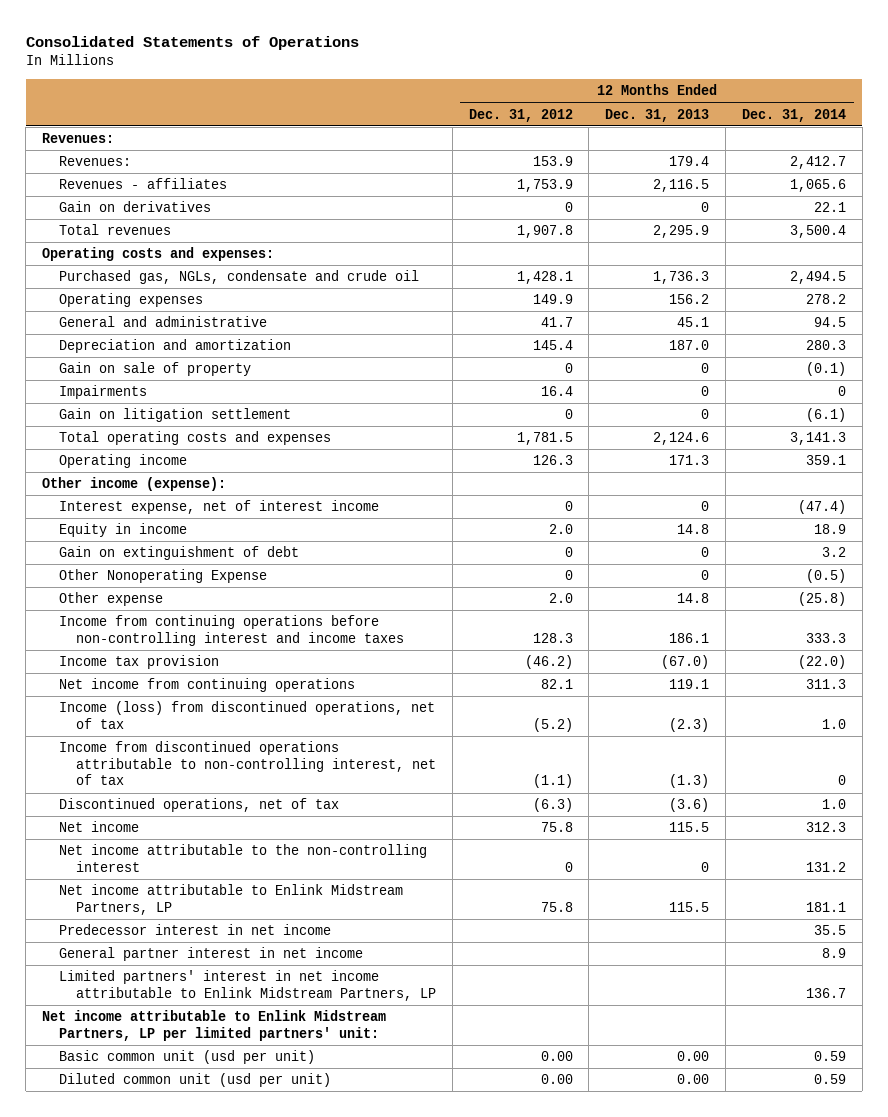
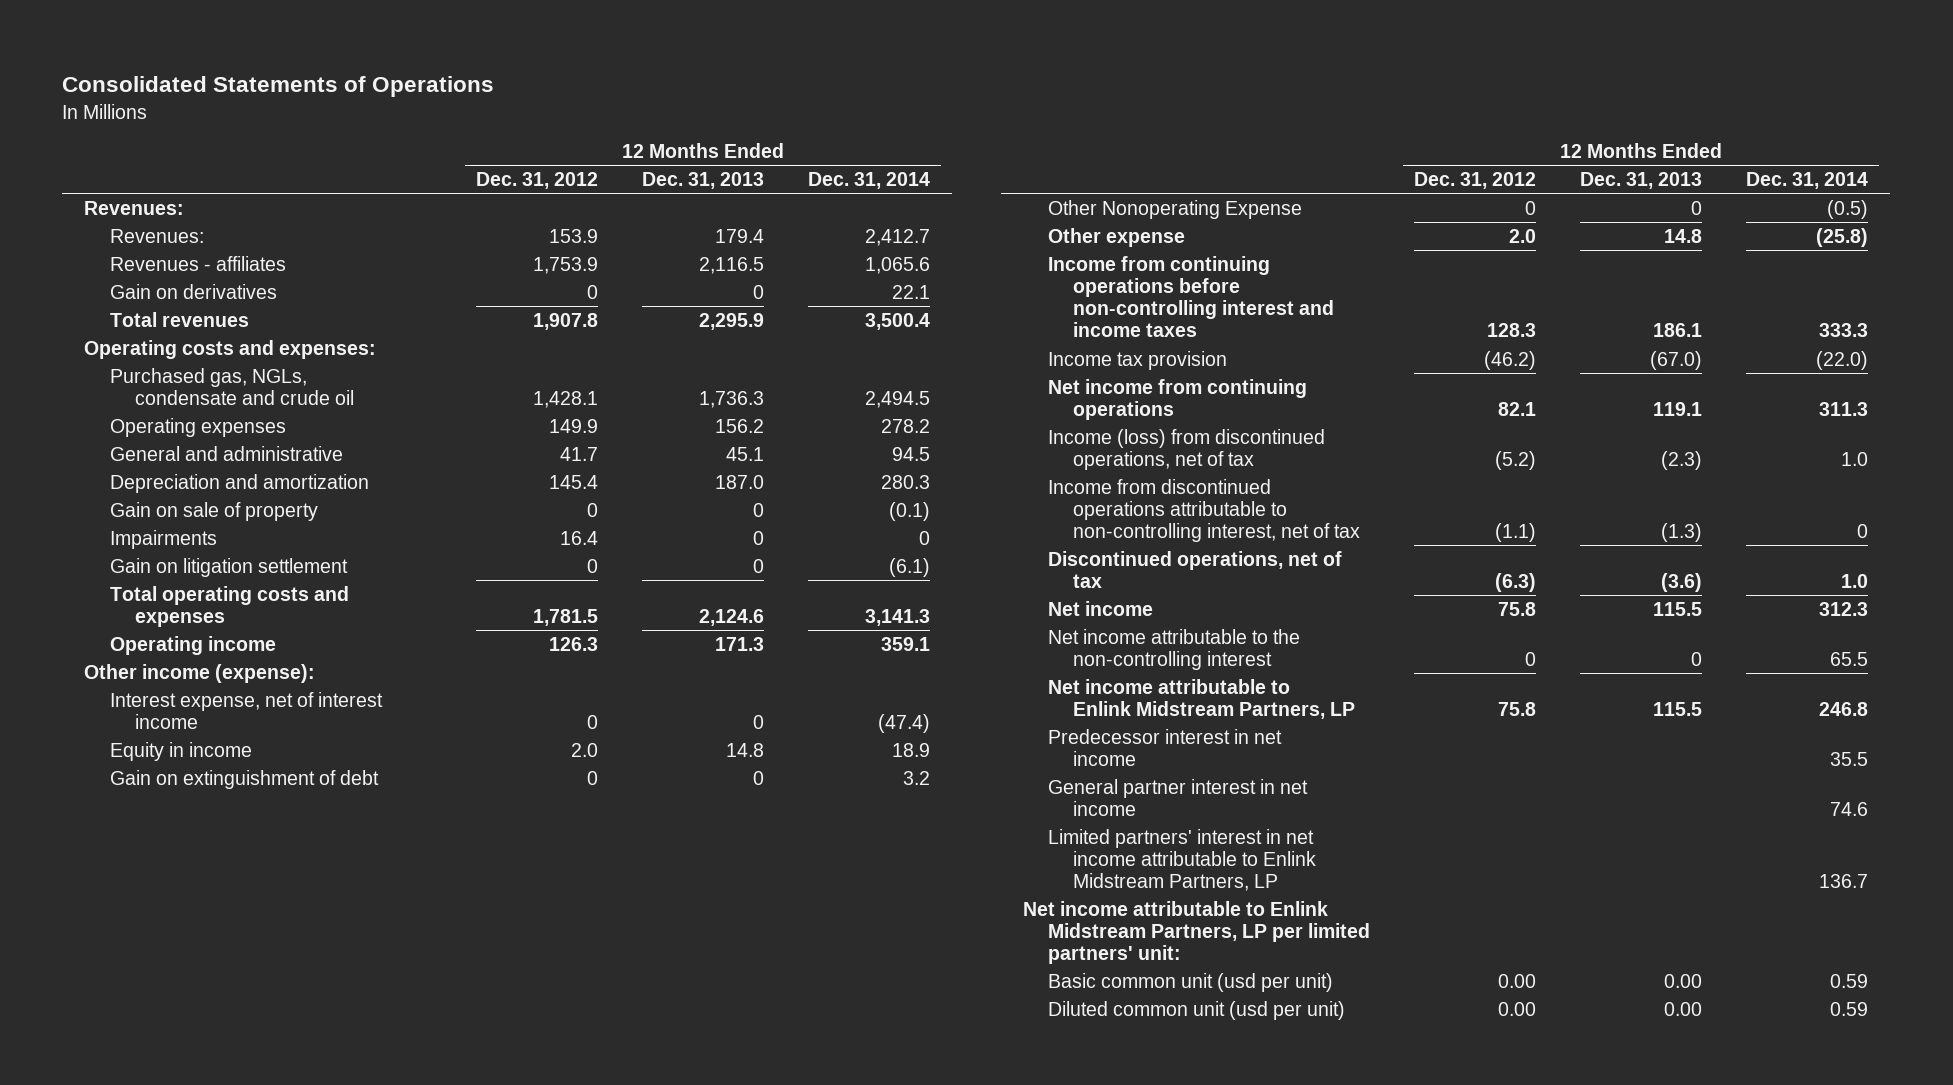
[805,861,846,872] 131.2 -> [1830,651,1869,666] 65.5
[805,901,846,912] 181.1 -> [1819,701,1869,716] 246.8
[821,948,846,959] 8.9 -> [1830,801,1869,816] 74.6

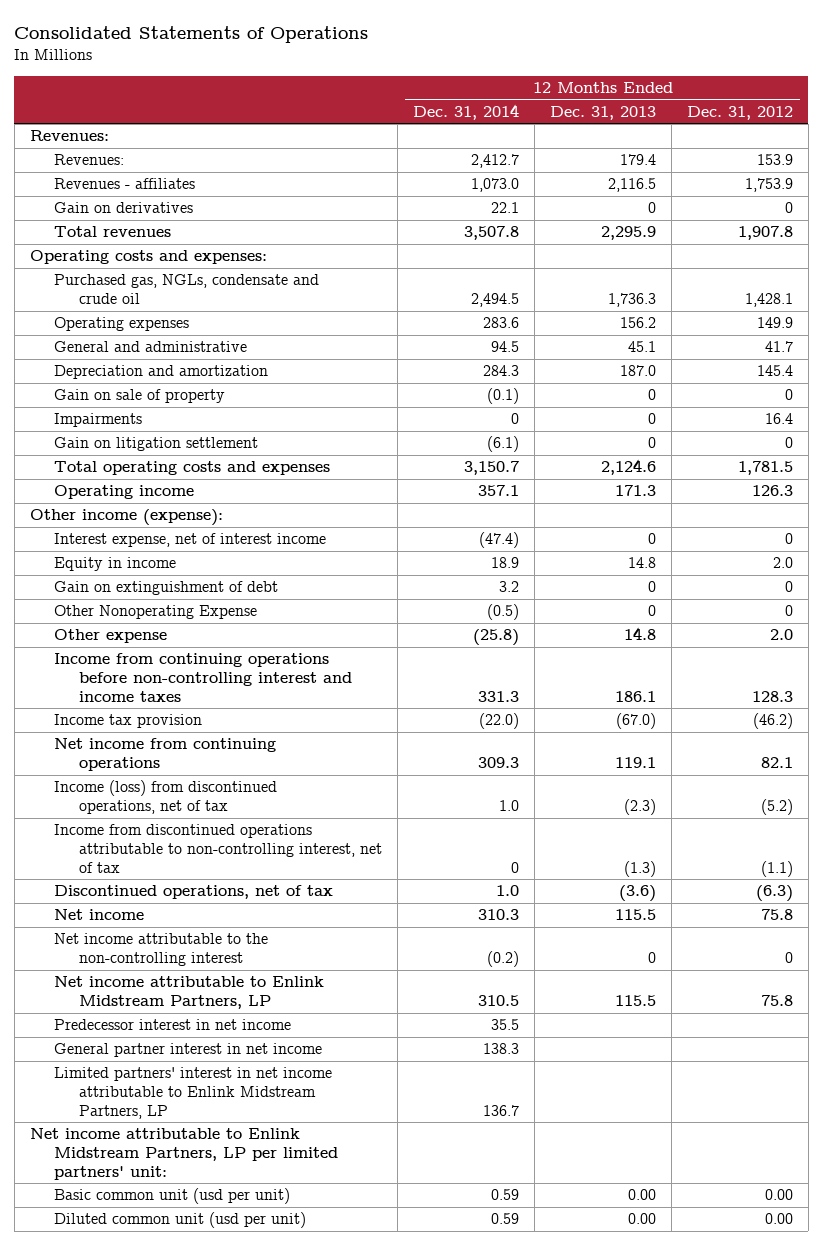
[865,256,931,274] 1,065.6 -> [470,178,519,193] 1,073.0
[865,312,931,330] 3,500.4 -> [463,226,519,241] 3,507.8
[881,418,931,433] 278.2 -> [482,317,519,329] 283.6
[881,474,931,489] 280.3 -> [482,365,519,377] 284.3
[865,608,931,626] 3,141.3 -> [463,461,519,476] 3,150.7
[881,636,931,651] 359.1 -> [477,485,519,497] 357.1
[1819,323,1869,338] 333.3 -> [477,690,519,702] 331.3
[1819,401,1869,416] 311.3 -> [477,757,519,769] 309.3
[1819,601,1869,616] 312.3 -> [477,909,519,921] 310.3
[1830,651,1869,666] 65.5 -> [486,951,519,968] (0.2)
[1819,701,1869,716] 246.8 -> [477,995,519,1007] 310.5
[1830,801,1869,816] 74.6 -> [482,1043,519,1055] 138.3

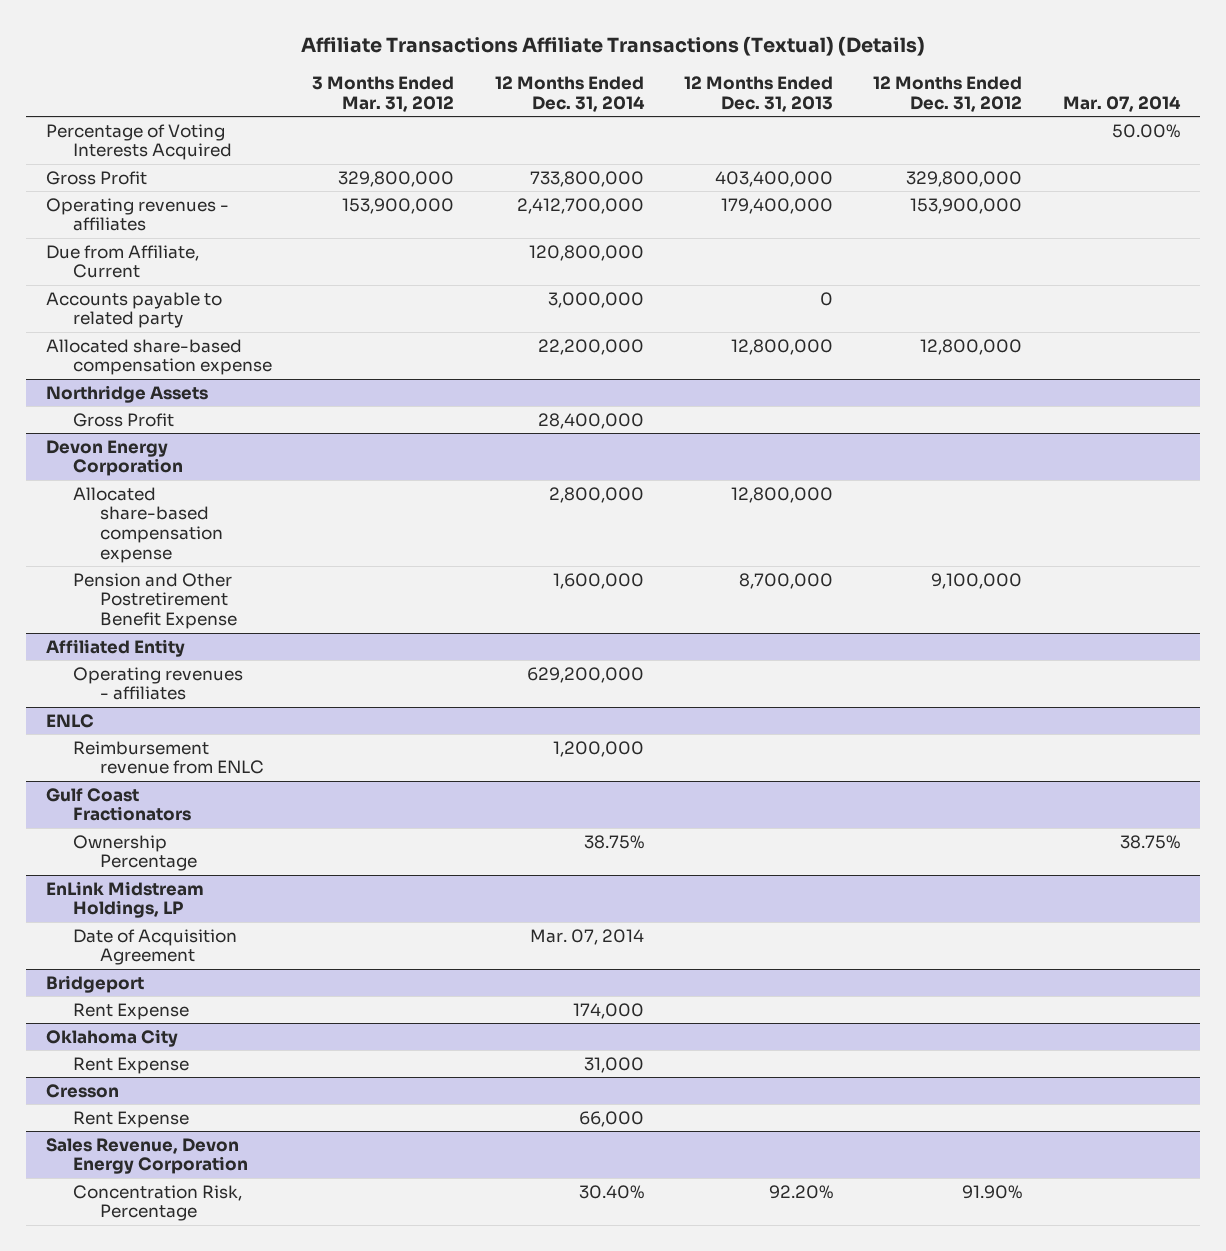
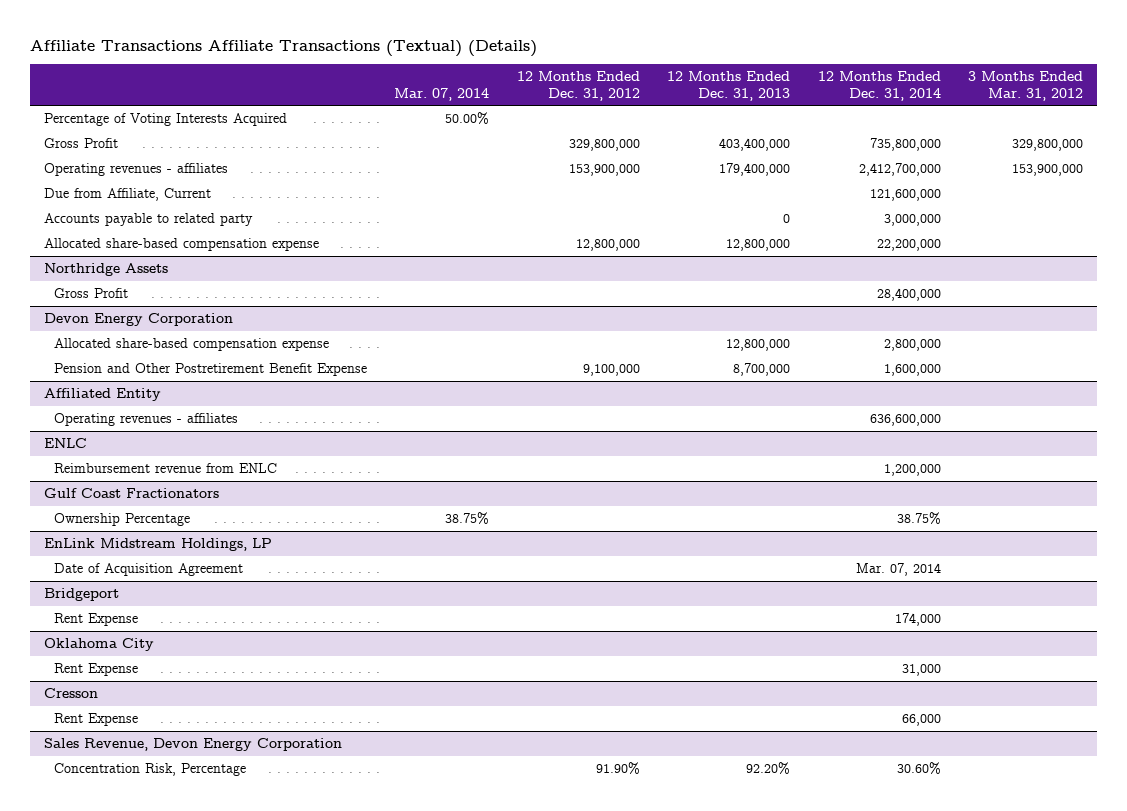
[529,170,644,187] 733,800,000 -> [869,138,941,152] 735,800,000
[528,244,644,261] 120,800,000 -> [869,189,941,202] 121,600,000
[526,666,644,683] 629,200,000 -> [869,414,941,427] 636,600,000
[578,1184,644,1199] 30.40% -> [896,762,941,776] 30.60%

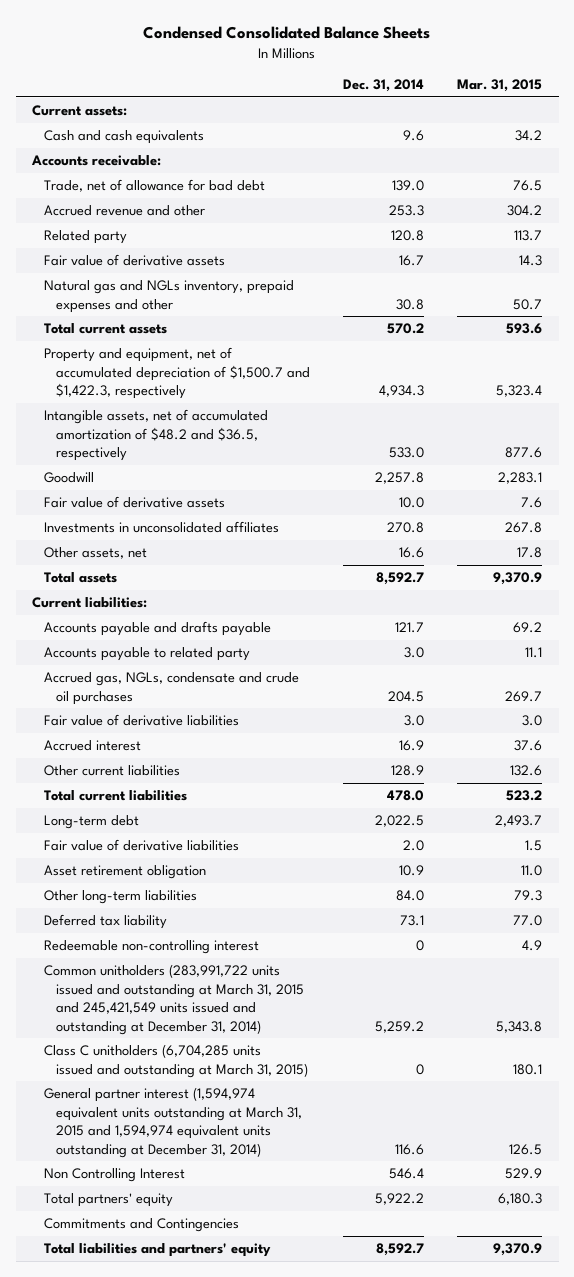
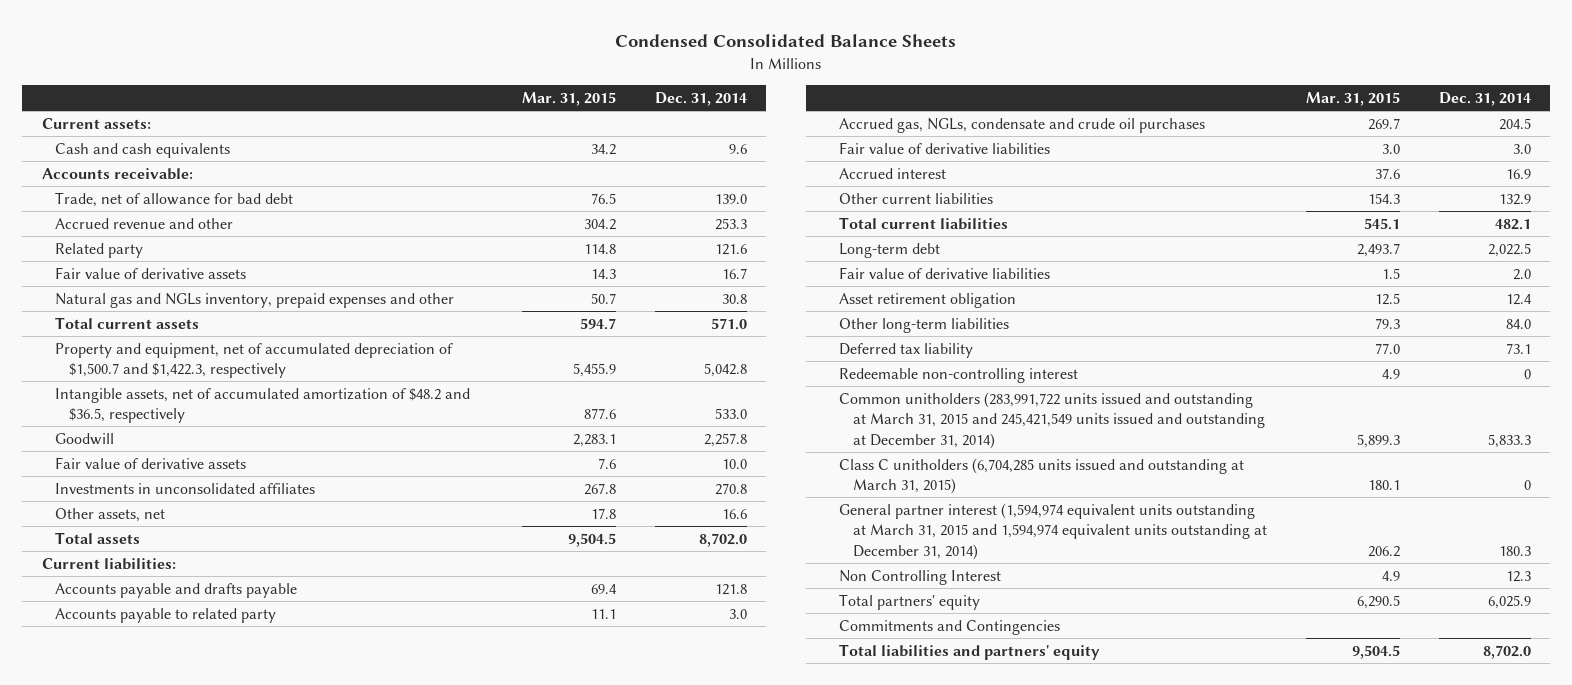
[390,230,424,242] 120.8 -> [714,243,747,255] 121.6
[514,230,543,242] 113.7 -> [583,243,616,254] 114.8
[386,323,424,335] 570.2 -> [710,317,747,330] 571.0
[506,323,543,335] 593.6 -> [579,317,616,330] 594.7
[378,385,424,398] 4,934.3 -> [703,363,747,378] 5,042.8
[496,385,543,398] 5,323.4 -> [572,363,616,378] 5,455.9
[375,572,424,586] 8,592.7 -> [698,532,747,547] 8,702.0
[493,572,543,586] 9,370.9 -> [567,532,616,547] 9,504.5
[394,622,424,634] 121.7 -> [714,583,747,595] 121.8
[513,622,543,634] 69.2 -> [590,583,617,594] 69.4
[390,765,424,777] 128.9 -> [1498,193,1531,205] 132.9
[510,765,543,777] 132.6 -> [1367,192,1400,204] 154.3
[386,790,424,802] 478.0 -> [1494,218,1531,230] 482.1
[506,790,543,802] 523.2 -> [1363,217,1400,230] 545.1
[398,865,424,877] 10.9 -> [1505,293,1532,305] 12.4
[521,865,543,877] 11.0 -> [1374,292,1400,305] 12.5
[374,1020,424,1033] 5,259.2 -> [1487,433,1531,448] 5,833.3
[496,1020,543,1033] 5,343.8 -> [1356,433,1400,448] 5,899.3
[394,1143,424,1155] 116.6 -> [1498,545,1531,556] 180.3
[509,1143,543,1155] 126.5 -> [1367,545,1400,557] 206.2
[388,1168,424,1180] 546.4 -> [1505,570,1531,582] 12.3
[505,1168,543,1180] 529.9 -> [1381,570,1400,581] 4.9
[374,1193,424,1206] 5,922.2 -> [1487,594,1531,609] 6,025.9
[498,1193,543,1206] 6,180.3 -> [1356,594,1400,609] 6,290.5
[375,1243,424,1257] 8,592.7 -> [1482,644,1531,659] 8,702.0
[493,1243,543,1257] 9,370.9 -> [1351,644,1400,659] 9,504.5

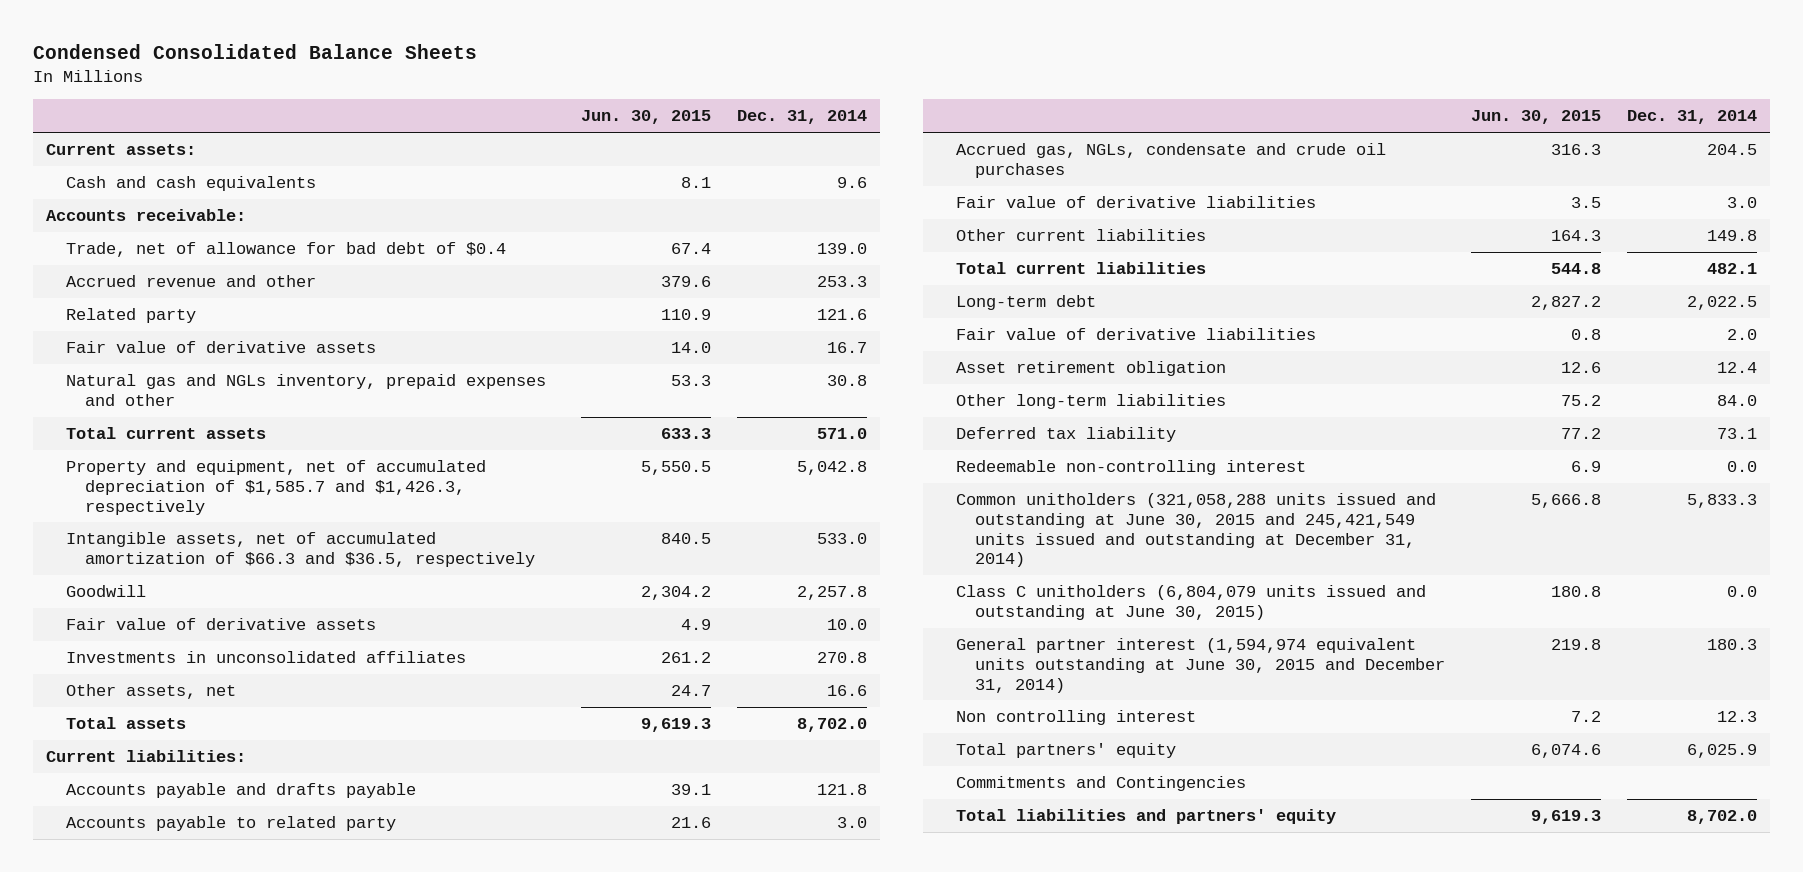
[521,91,616,106] Mar. 31, 2015 -> none
none -> [581,110,712,125] Jun. 30, 2015
[55,191,294,207] Trade, net of allowance for bad debt -> [65,241,506,257] Trade, net of allowance for bad debt of $0.4
[55,342,454,379] Property and equipment, net of accumulated depreciation of $1,500.7 and $1,422.3, respectively -> [65,459,486,515] Property and equipment, net of accumulated depreciation of $1,585.7 and $1,426.3, respectively
[55,387,471,424] Intangible assets, net of accumulated amortization of $48.2 and $36.5, respectively -> [65,531,536,567] Intangible assets, net of accumulated amortization of $66.3 and $36.5, respectively
[839,167,947,179] Accrued interest -> none
[1498,193,1531,205] 132.9 -> [1707,229,1758,241] 149.8
[1523,368,1531,379] 0 -> [1727,460,1758,472] 0.0
[839,391,1265,449] Common unitholders (283,991,722 units issued and outstanding at March 31, 2015 and 245,421,549 units issued and outstanding at December 31, 2014) -> [955,492,1436,568] Common unitholders (321,058,288 units issued and outstanding at June 30, 2015 and 245,421,549 units issued and outstanding at December 31, 2014)
[839,457,1245,495] Class C unitholders (6,704,285 units issued and outstanding at March 31, 2015) -> [955,584,1426,620] Class C unitholders (6,804,079 units issued and outstanding at June 30, 2015)
[1523,480,1531,491] 0 -> [1727,585,1758,597] 0.0
[839,502,1267,560] General partner interest (1,594,974 equivalent units outstanding at March 31, 2015 and 1,594,974 equivalent units outstanding at December 31, 2014) -> [955,637,1446,693] General partner interest (1,594,974 equivalent units outstanding at June 30, 2015 and December 31, 2014)
[839,569,1002,585] Non Controlling Interest -> [955,709,1196,725] Non controlling interest

